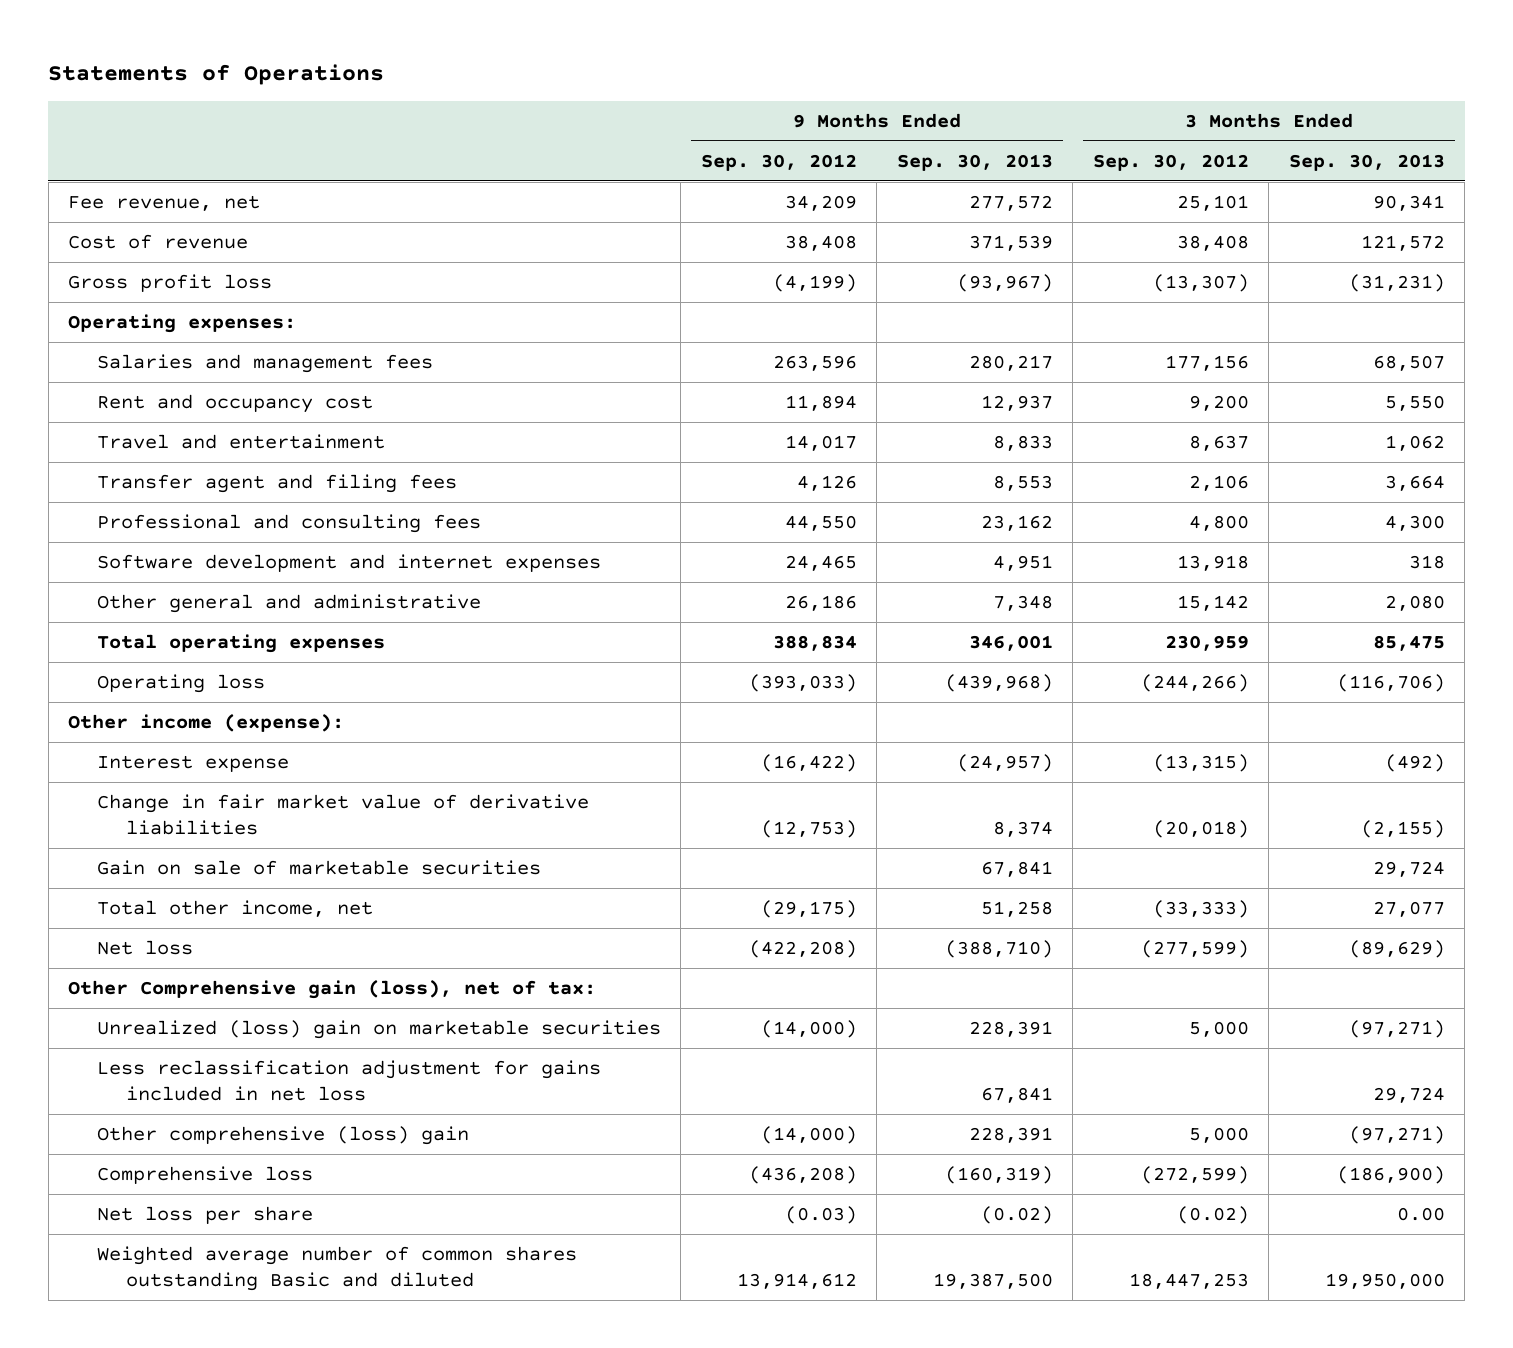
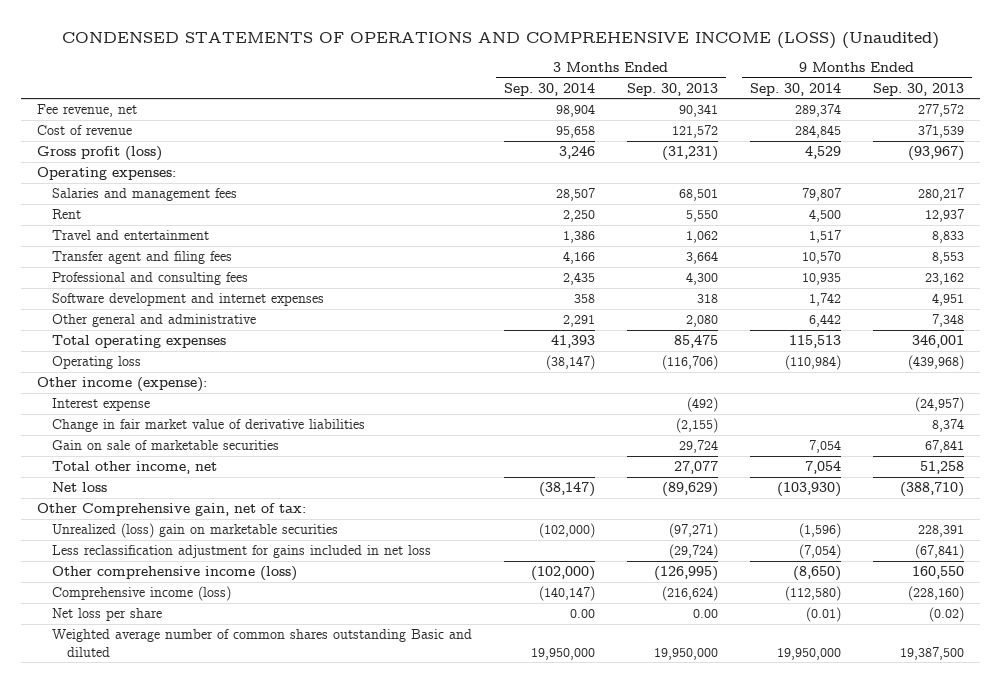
[48,63,385,85] Statements of Operations -> [61,31,939,49] CONDENSED STATEMENTS OF OPERATIONS AND COMPREHENSIVE INCOME (LOSS) (Unaudited)
[700,153,857,171] Sep. 30, 2012 -> none
[1092,153,1249,171] Sep. 30, 2012 -> none
none -> [504,82,596,96] Sep. 30, 2014
none -> [750,82,842,96] Sep. 30, 2014
[68,274,273,293] Gross profit loss -> [37,146,163,162] Gross profit (loss)
[1372,355,1445,372] 68,507 -> [679,189,719,202] 68,501
[97,394,374,414] Rent and occupancy cost -> [52,209,82,220] Rent
[68,980,597,1000] Other Comprehensive gain (loss), net of tax: -> [37,503,307,517] Other Comprehensive gain, net of tax:
[980,1087,1053,1104] 67,841 -> [915,544,965,560] (67,841)
[1372,1087,1445,1104] 29,724 -> [669,544,719,560] (29,724)
[97,1126,470,1146] Other comprehensive (loss) gain -> [52,566,298,582] Other comprehensive income (loss)
[968,1127,1053,1144] 228,391 -> [912,566,965,580] 160,550
[1348,1126,1445,1145] (97,271) -> [654,566,719,582] (126,995)
[97,1166,314,1185] Comprehensive loss -> [52,586,232,602] Comprehensive income (loss)
[944,1166,1053,1185] (160,319) -> [908,586,965,602] (228,160)
[1336,1166,1445,1185] (186,900) -> [662,586,719,602] (216,624)

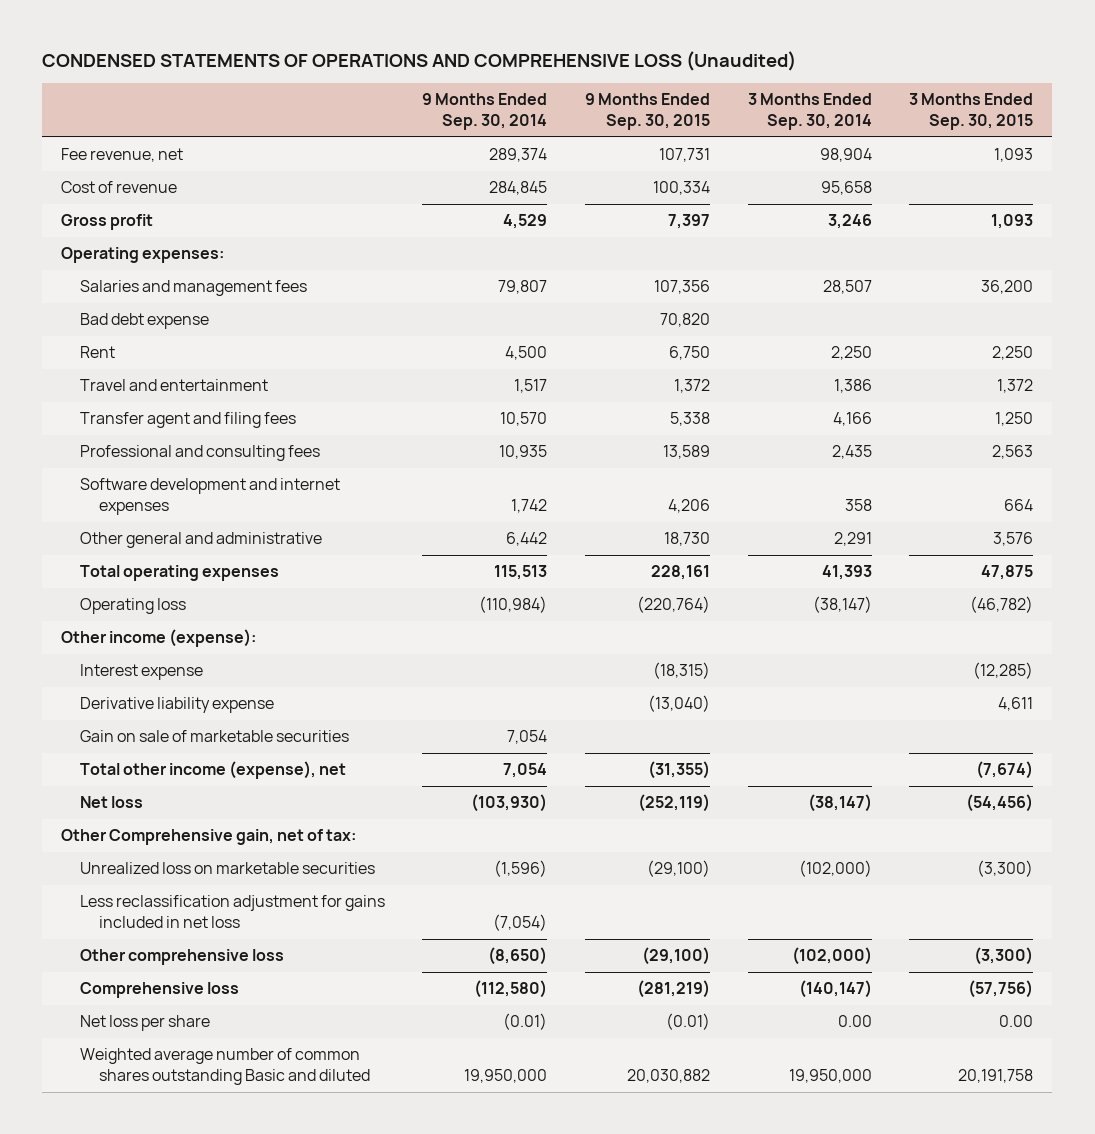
[61,31,939,49] CONDENSED STATEMENTS OF OPERATIONS AND COMPREHENSIVE INCOME (LOSS) (Unaudited) -> [42,51,797,72] CONDENSED STATEMENTS OF OPERATIONS AND COMPREHENSIVE LOSS (Unaudited)
[627,82,719,96] Sep. 30, 2013 -> none
[873,82,965,96] Sep. 30, 2013 -> none
none -> [585,93,711,131] 9 Months Ended Sep. 30, 2015
none -> [909,93,1034,131] 3 Months Ended Sep. 30, 2015
[37,146,163,162] Gross profit (loss) -> [61,214,154,231] Gross profit
none -> [79,313,209,330] Bad debt expense
[52,419,366,433] Change in fair market value of derivative liabilities -> none
none -> [79,697,274,714] Derivative liability expense
[52,461,218,475] Total other income, net -> [79,761,346,780] Total other income (expense), net
[52,523,339,539] Unrealized (loss) gain on marketable securities -> [79,862,375,875] Unrealized loss on marketable securities
[52,566,298,582] Other comprehensive income (loss) -> [79,949,284,966] Other comprehensive loss
[52,586,232,602] Comprehensive income (loss) -> [79,982,239,999] Comprehensive loss

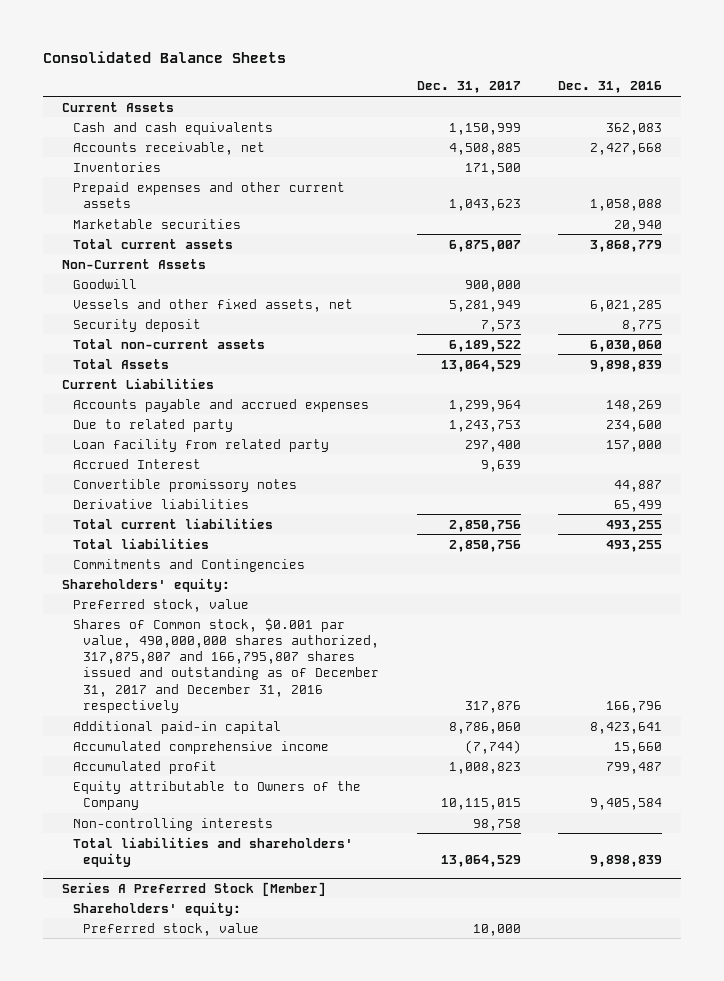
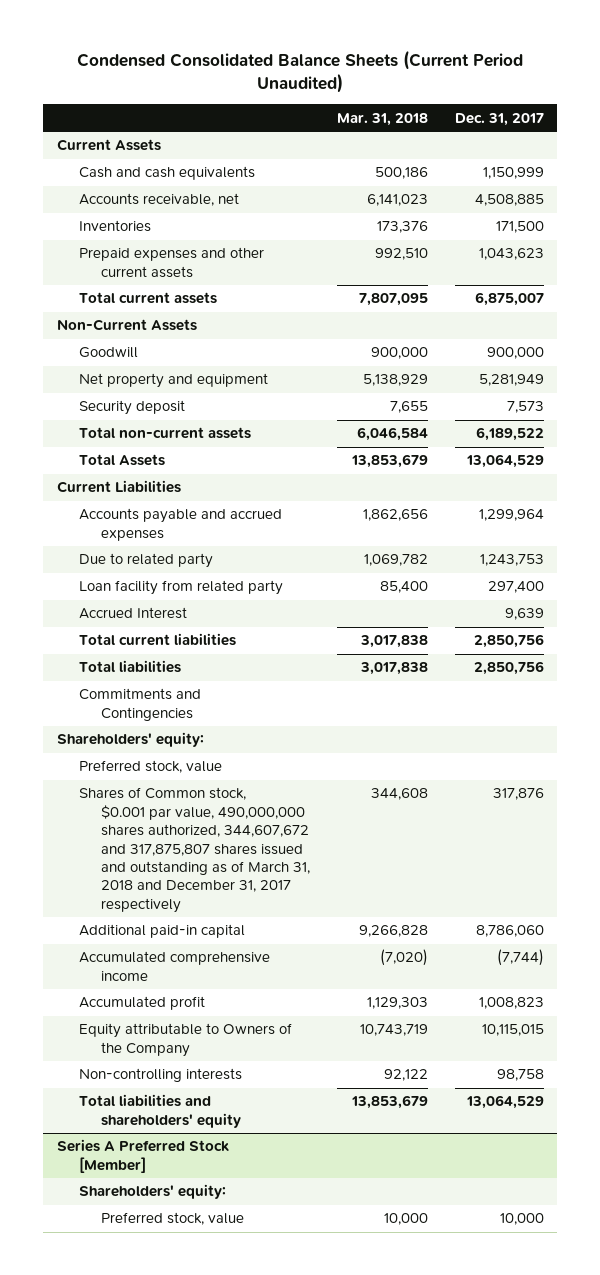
[43,50,287,63] Consolidated Balance Sheets -> [77,50,524,94] Condensed Consolidated Balance Sheets (Current Period Unaudited)
[558,81,663,94] Dec. 31, 2016 -> none
none -> [336,112,428,126] Mar. 31, 2018
[72,218,241,229] Marketable securities -> none
[72,298,353,312] Vessels and other fixed assets, net -> [78,373,268,389] Net property and equipment
[72,478,297,492] Convertible promissory notes -> none
[72,498,249,509] Derivative liabilities -> none
[72,617,380,713] Shares of Common stock, $0.001 par value, 490,000,000 shares authorized, 317,875,807 and 166,795,807 shares issued and outstanding as of December 31, 2017 and December 31, 2016 respectively -> [78,787,311,913] Shares of Common stock, $0.001 par value, 490,000,000 shares authorized, 344,607,672 and 317,875,807 shares issued and outstanding as of March 31, 2018 and December 31, 2017 respectively

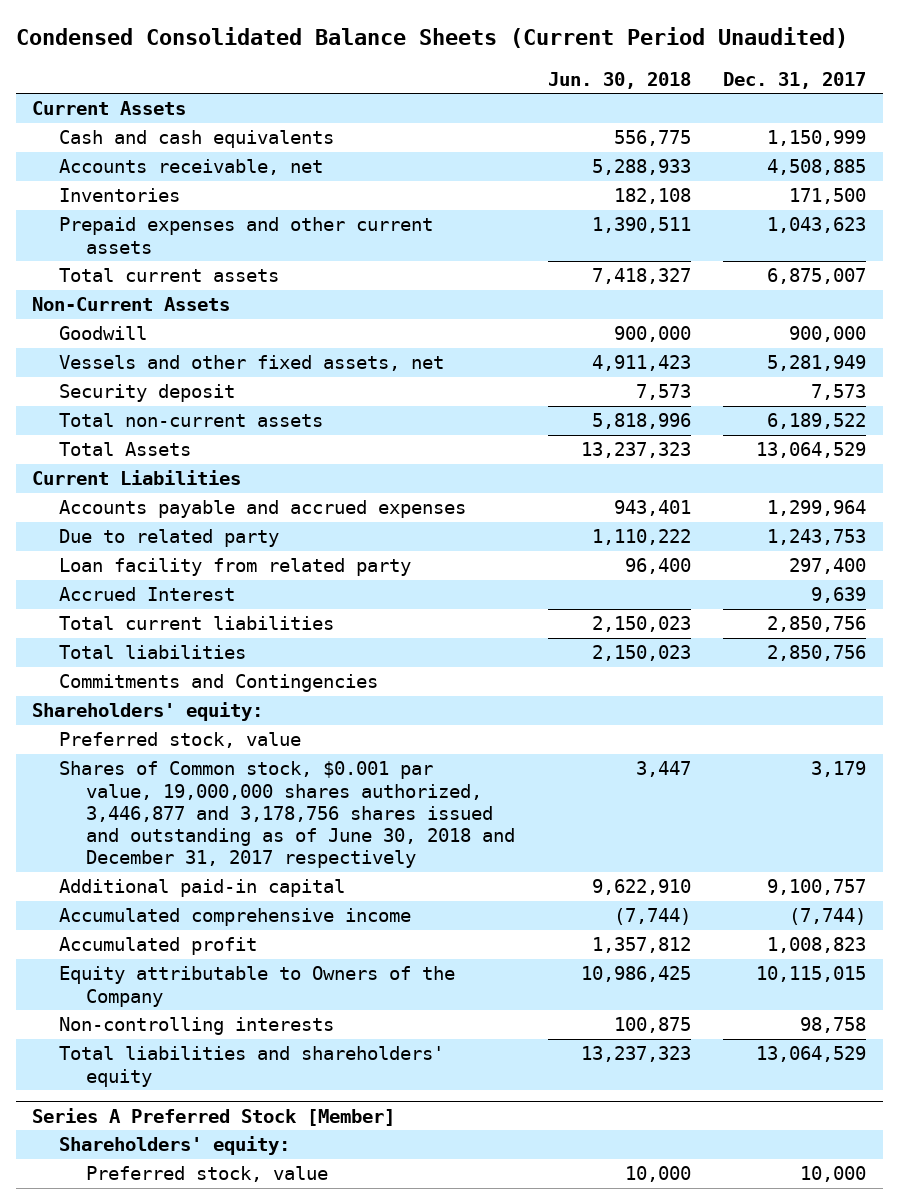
[336,112,428,126] Mar. 31, 2018 -> none
none -> [547,71,691,89] Jun. 30, 2018
[78,373,268,389] Net property and equipment -> [59,355,445,372] Vessels and other fixed assets, net
[78,787,311,913] Shares of Common stock, $0.001 par value, 490,000,000 shares authorized, 344,607,672 and 317,875,807 shares issued and outstanding as of March 31, 2018 and December 31, 2017 respectively -> [59,761,516,869] Shares of Common stock, $0.001 par value, 19,000,000 shares authorized, 3,446,877 and 3,178,756 shares issued and outstanding as of June 30, 2018 and December 31, 2017 respectively
[492,788,544,801] 317,876 -> [811,761,867,778] 3,179
[475,925,544,938] 8,786,060 -> [767,879,867,896] 9,100,757

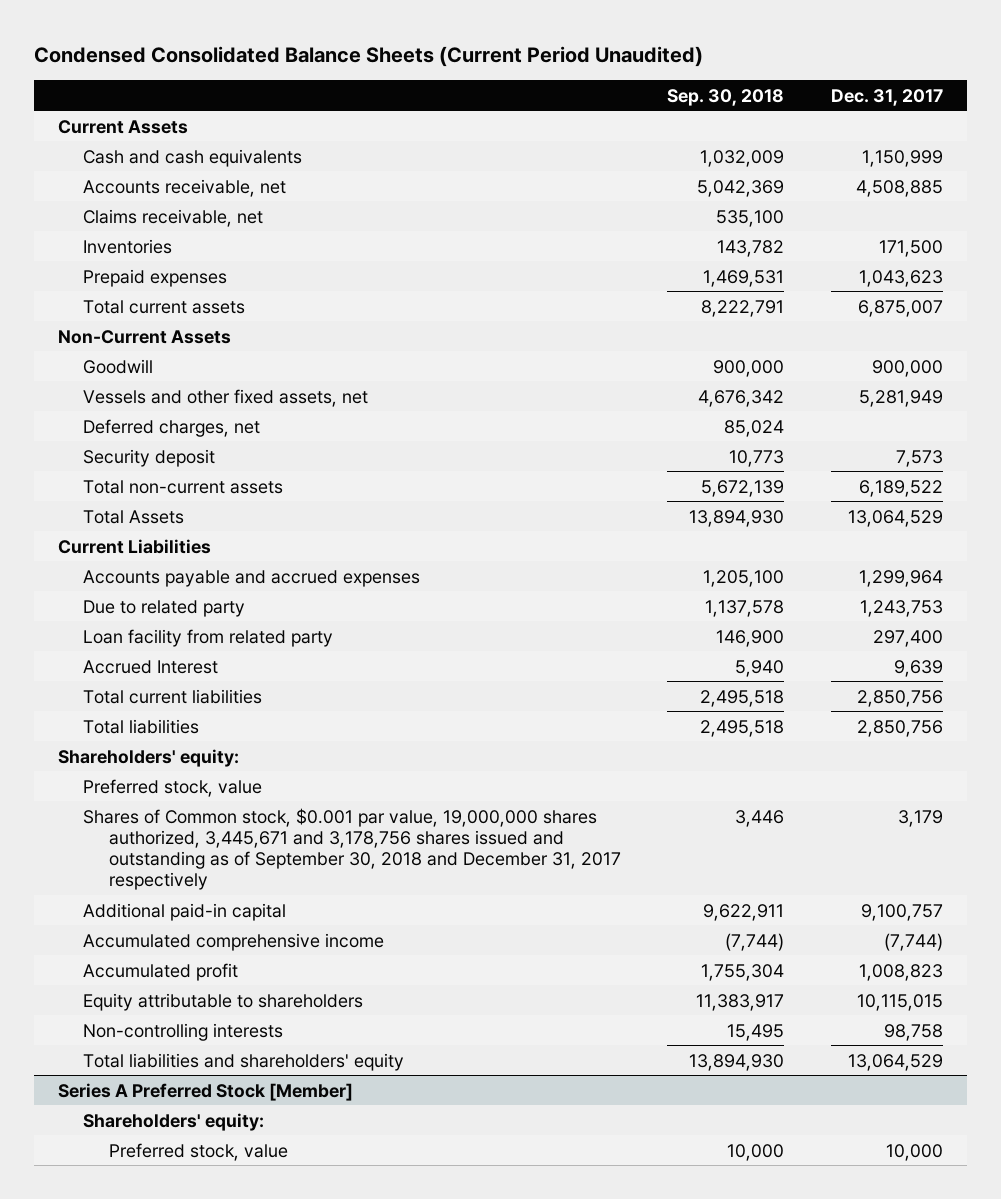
[547,71,691,89] Jun. 30, 2018 -> none
none -> [667,88,785,106] Sep. 30, 2018
none -> [83,208,264,227] Claims receivable, net
[59,217,434,254] Prepaid expenses and other current assets -> [83,268,228,287] Prepaid expenses
none -> [83,418,261,437] Deferred charges, net
[59,674,379,693] Commitments and Contingencies -> none
[59,761,516,869] Shares of Common stock, $0.001 par value, 19,000,000 shares authorized, 3,446,877 and 3,178,756 shares issued and outstanding as of June 30, 2018 and December 31, 2017 respectively -> [83,807,621,891] Shares of Common stock, $0.001 par value, 19,000,000 shares authorized, 3,445,671 and 3,178,756 shares issued and outstanding as of September 30, 2018 and December 31, 2017 respectively
[59,966,456,1007] Equity attributable to Owners of the Company -> [83,992,364,1011] Equity attributable to shareholders

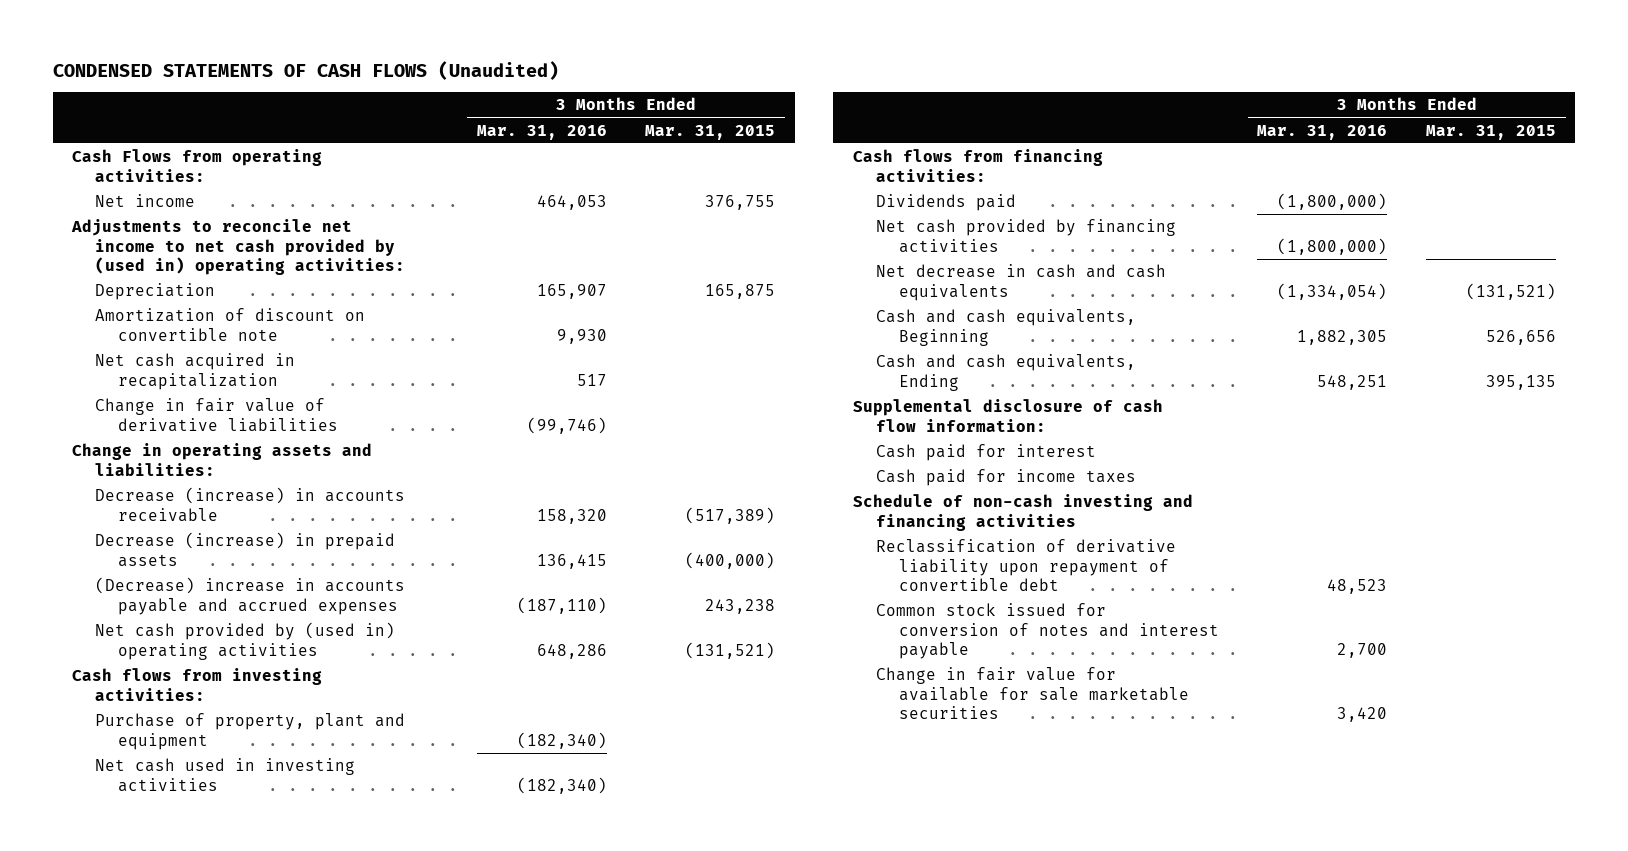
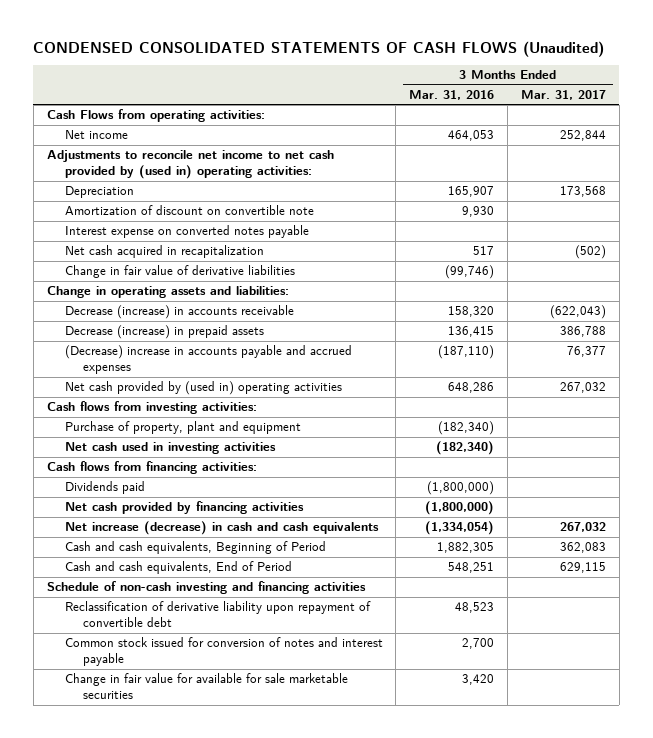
[52,60,559,80] CONDENSED STATEMENTS OF CASH FLOWS (Unaudited) -> [33,40,605,57] CONDENSED CONSOLIDATED STATEMENTS OF CASH FLOWS (Unaudited)
[645,124,776,140] Mar. 31, 2015 -> none
none -> [521,89,607,100] Mar. 31, 2017
none -> [64,225,309,239] Interest expense on converted notes payable
[852,399,1163,432] Supplemental disclosure of cash flow information: -> none
[875,444,1096,462] Cash paid for interest -> none
[875,469,1136,487] Cash paid for income taxes -> none
[875,264,1166,301] Net decrease in cash and cash equivalents -> [64,521,379,536] Net increase (decrease) in cash and cash equivalents
[875,309,1136,346] Cash and cash equivalents, Beginning -> [64,541,326,555] Cash and cash equivalents, Beginning of Period
[875,354,1136,391] Cash and cash equivalents, Ending -> [64,561,292,575] Cash and cash equivalents, End of Period

